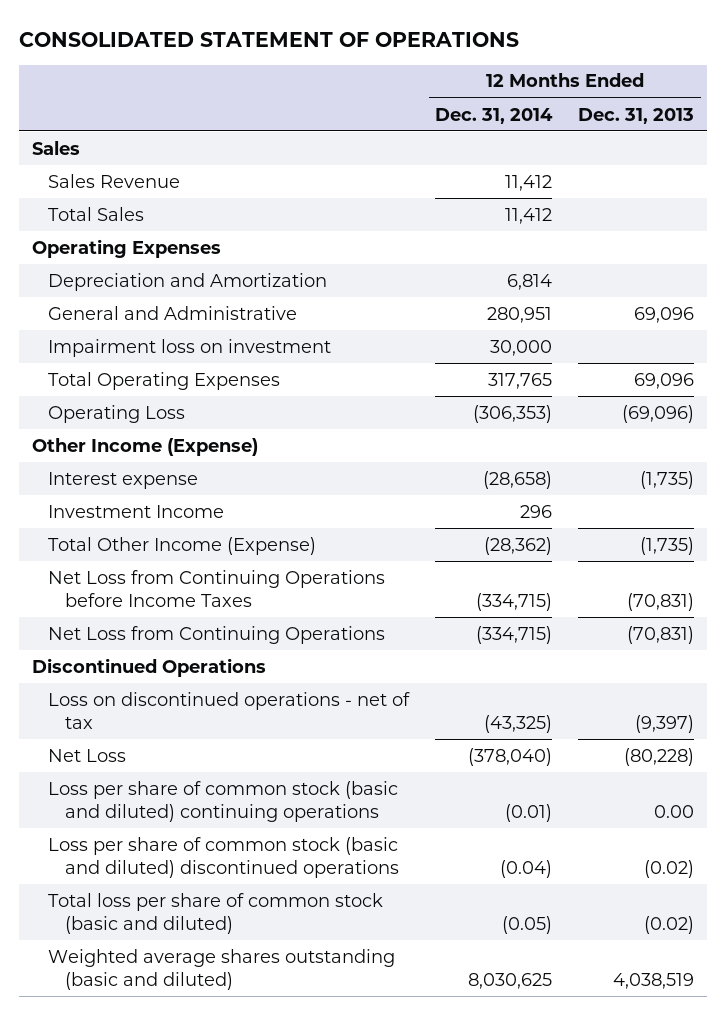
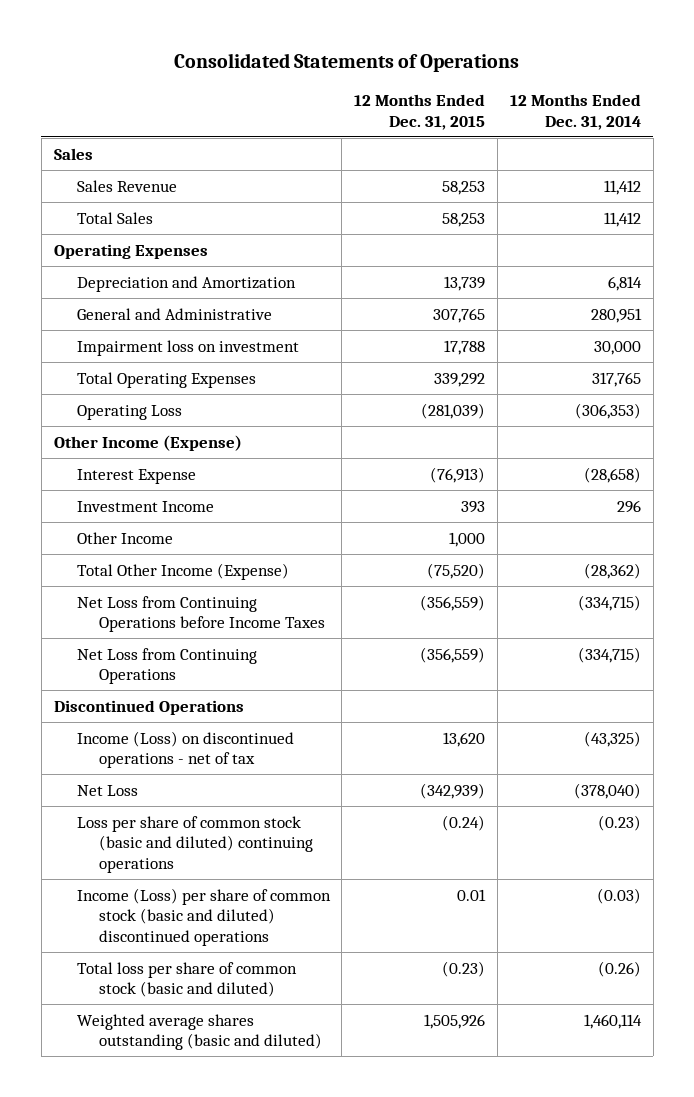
[18,31,519,47] CONSOLIDATED STATEMENT OF OPERATIONS -> [174,52,520,72] Consolidated Statements of Operations
[578,107,695,124] Dec. 31, 2013 -> none
none -> [354,94,486,130] 12 Months Ended Dec. 31, 2015
[48,471,199,489] Interest expense -> [76,468,196,484] Interest Expense
none -> [76,531,173,544] Other Income
[48,691,411,729] Loss on discontinued operations - net of tax -> [76,730,294,769] Income (Loss) on discontinued operations - net of tax
[505,803,553,822] (0.01) -> [597,814,641,831] (0.23)
[48,836,399,878] Loss per share of common stock (basic and diluted) discontinued operations -> [76,887,331,946] Income (Loss) per share of common stock (basic and diluted) discontinued operations
[500,859,553,878] (0.04) -> [596,887,641,904] (0.03)
[502,915,553,934] (0.05) -> [597,960,641,977] (0.26)
[468,972,553,989] 8,030,625 -> [583,1013,642,1029] 1,460,114

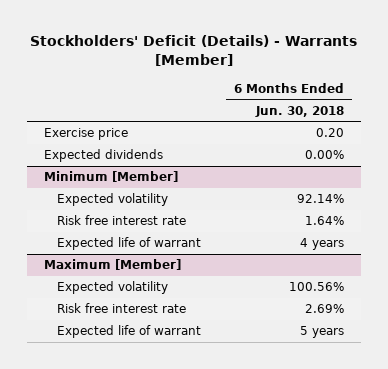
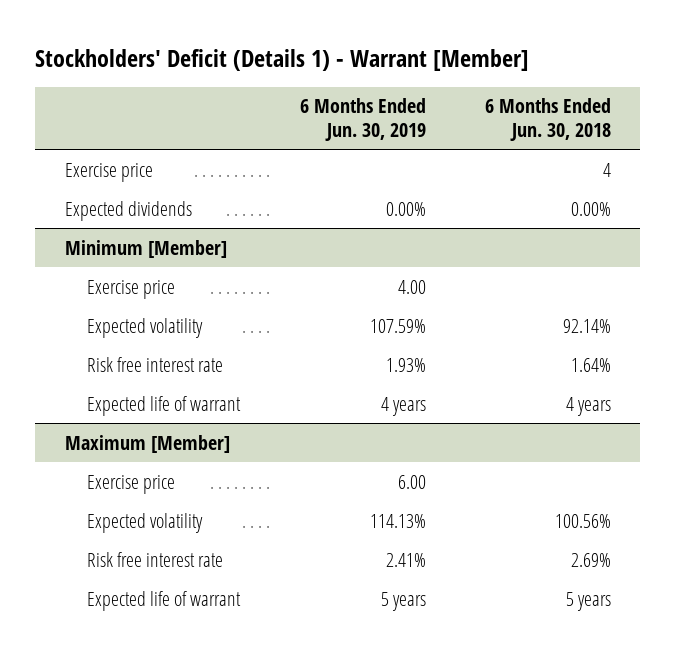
[29,35,357,66] Stockholders' Deficit (Details) - Warrants [Member] -> [35,48,530,71] Stockholders' Deficit (Details 1) - Warrant [Member]
none -> [299,98,426,141] 6 Months Ended Jun. 30, 2019
[316,128,345,138] 0.20 -> [602,162,611,177] 4
none -> [87,279,176,299] Exercise price
none -> [87,474,176,494] Exercise price

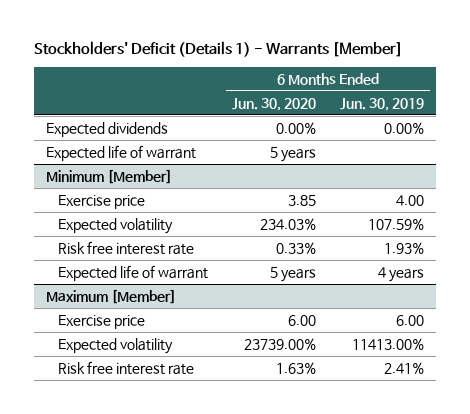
[35,48,530,71] Stockholders' Deficit (Details 1) - Warrant [Member] -> [33,41,403,58] Stockholders' Deficit (Details 1) - Warrants [Member]
[484,98,611,141] 6 Months Ended Jun. 30, 2018 -> none
none -> [232,97,317,111] Jun. 30, 2020
[64,162,153,182] Exercise price -> none
none -> [45,144,196,161] Expected life of warrant
[369,513,426,528] 114.13% -> [352,337,425,350] 11413.00%
[87,590,242,611] Expected life of warrant -> none

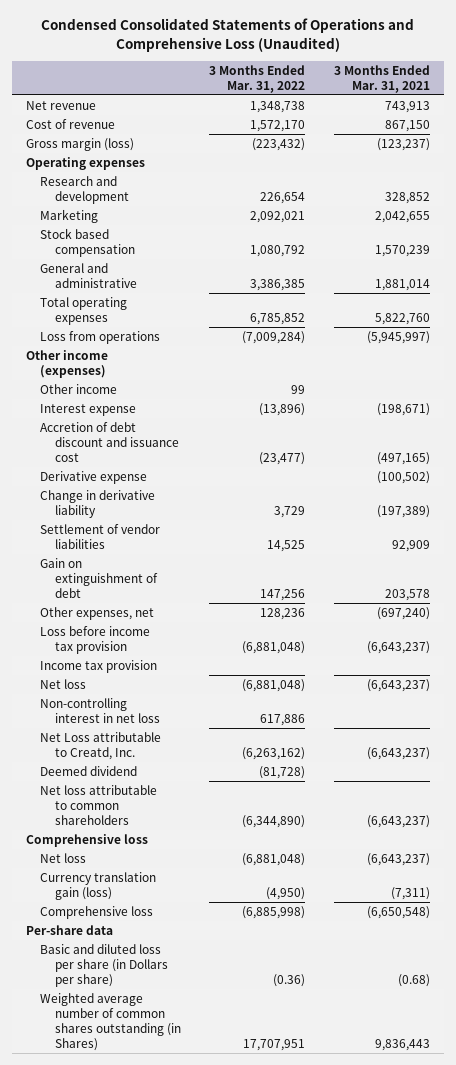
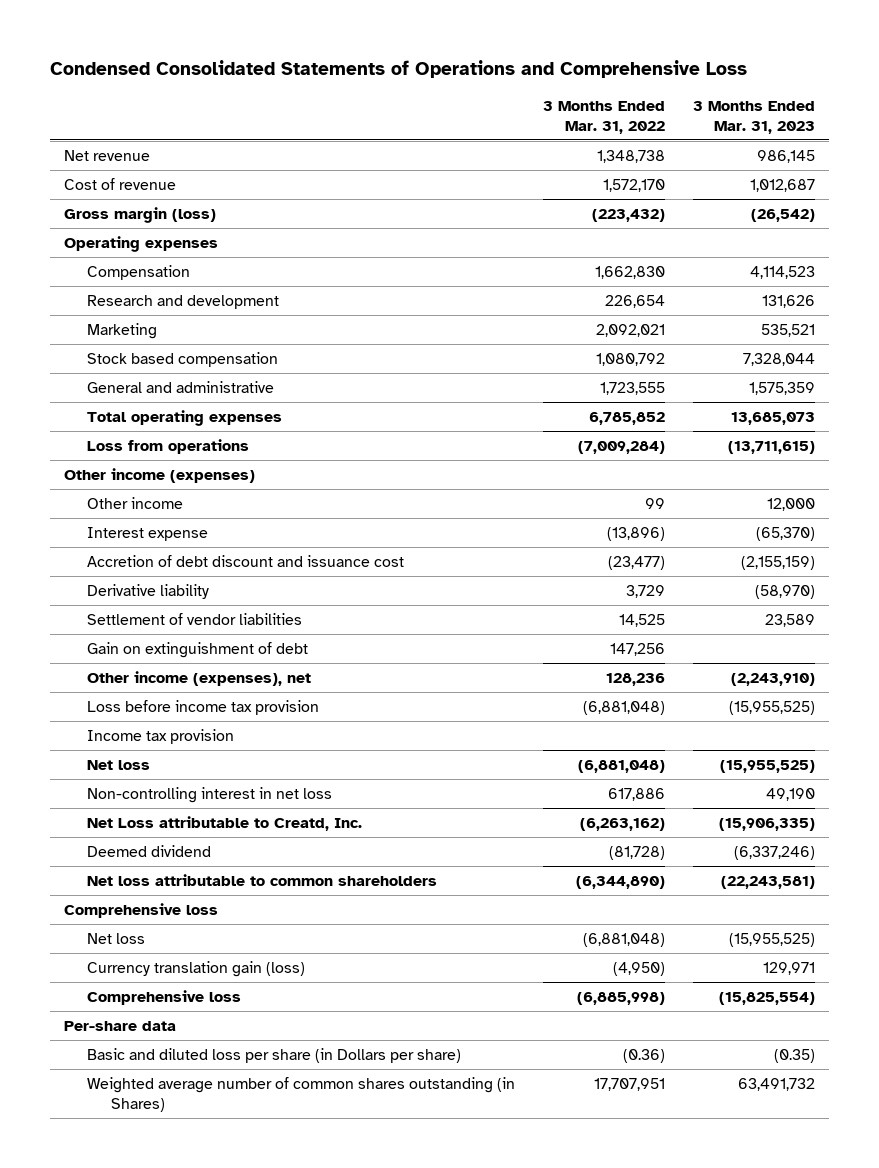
[40,18,414,52] Condensed Consolidated Statements of Operations and Comprehensive Loss (Unaudited) -> [49,59,747,78] Condensed Consolidated Statements of Operations and Comprehensive Loss
[333,64,430,93] 3 Months Ended Mar. 31, 2021 -> none
none -> [692,100,815,135] 3 Months Ended Mar. 31, 2023
none -> [87,264,191,280] Compensation
[250,278,306,291] 3,386,385 -> [599,381,665,395] 1,723,555
[40,470,148,484] Derivative expense -> none
[40,489,156,518] Change in derivative liability -> [87,583,210,599] Derivative liability
[40,606,155,620] Other expenses, net -> [87,670,312,686] Other income (expenses), net

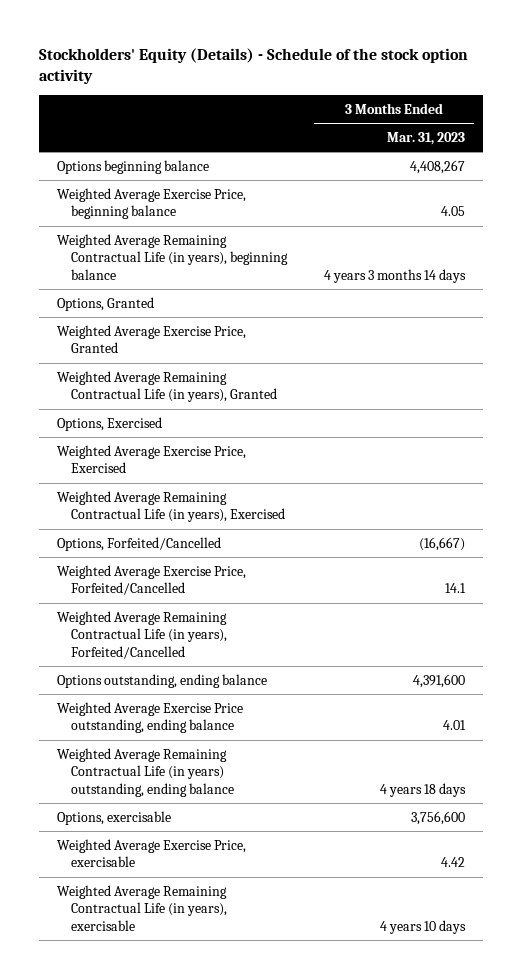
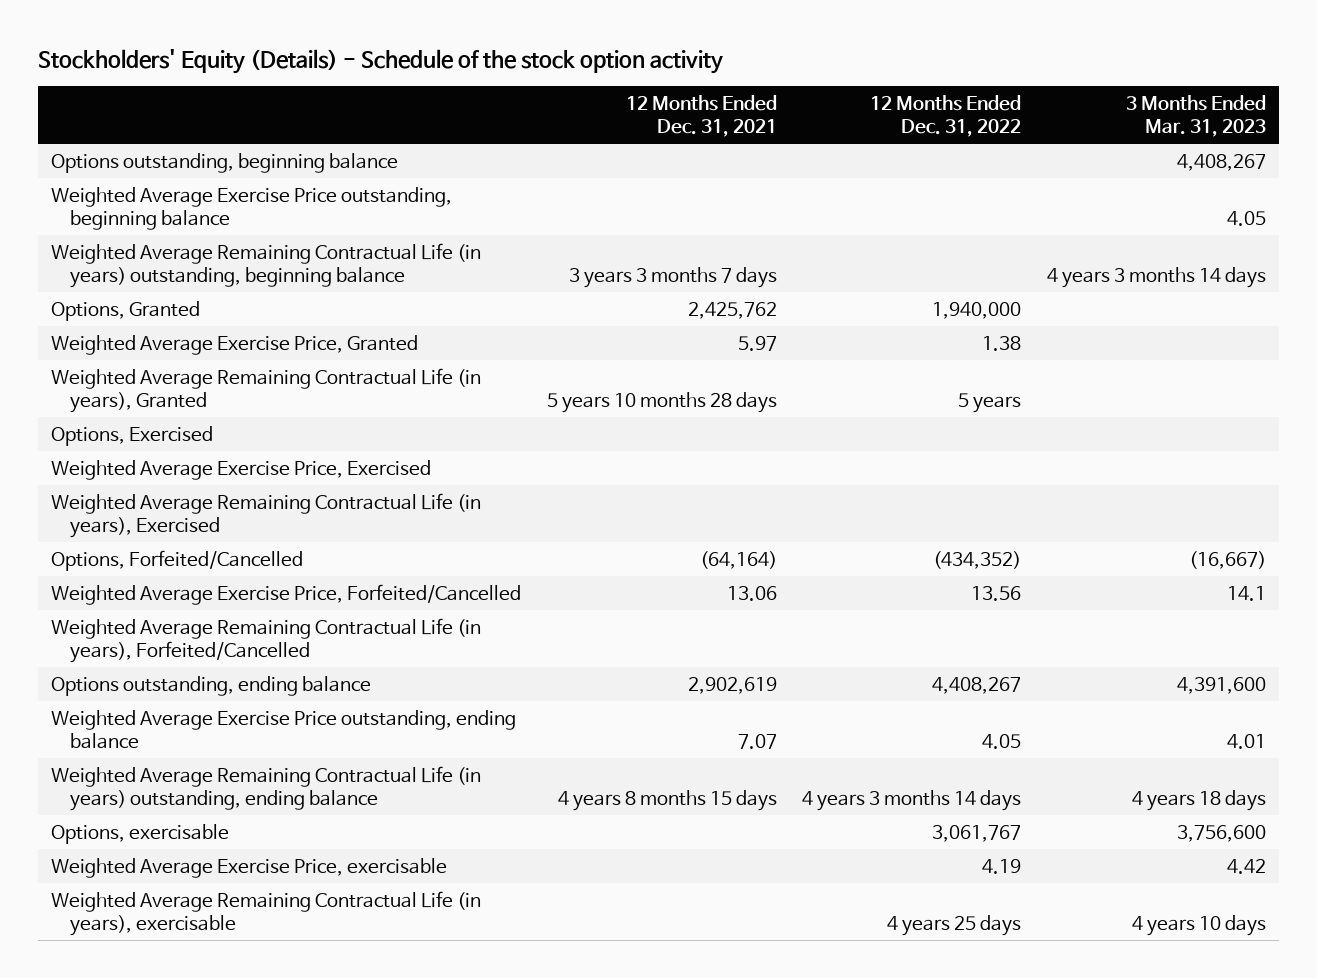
none -> [625,95,777,137] 12 Months Ended Dec. 31, 2021
none -> [870,95,1022,137] 12 Months Ended Dec. 31, 2022
[57,159,210,174] Options beginning balance -> [50,152,398,173] Options outstanding, beginning balance
[57,187,247,220] Weighted Average Exercise Price, beginning balance -> [50,186,452,230] Weighted Average Exercise Price outstanding, beginning balance
[57,233,288,280] Weighted Average Remaining Contractual Life (in years), beginning balance -> [50,242,481,288] Weighted Average Remaining Contractual Life (in years) outstanding, beginning balance

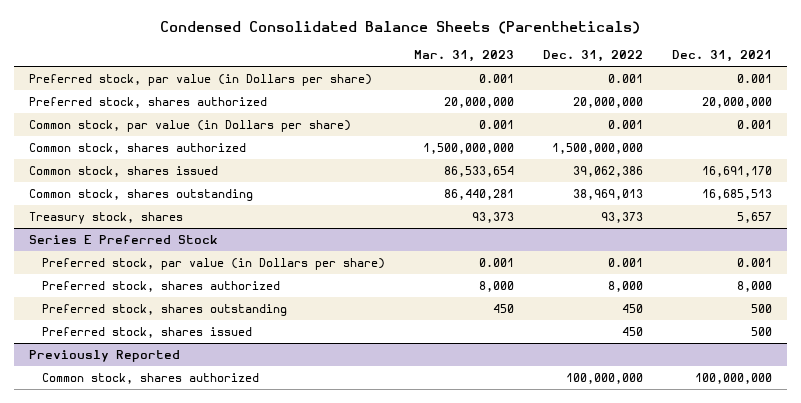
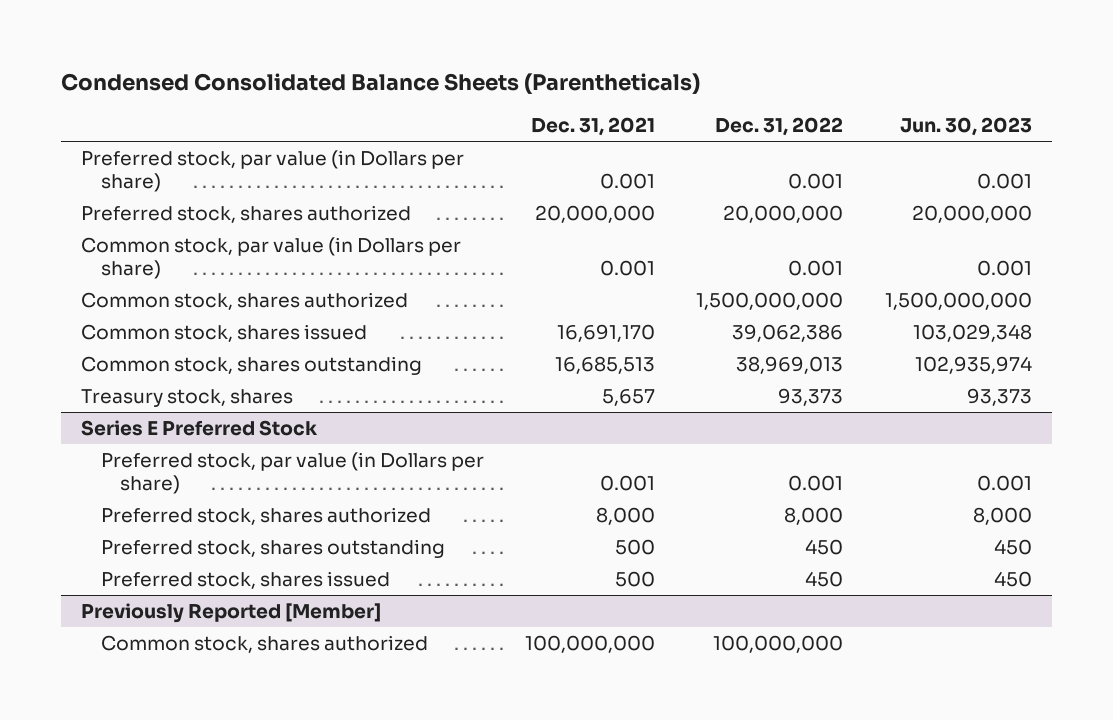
[414,50,515,63] Mar. 31, 2023 -> none
none -> [899,116,1032,136] Jun. 30, 2023
[28,349,180,362] Previously Reported -> [81,603,382,624] Previously Reported [Member]

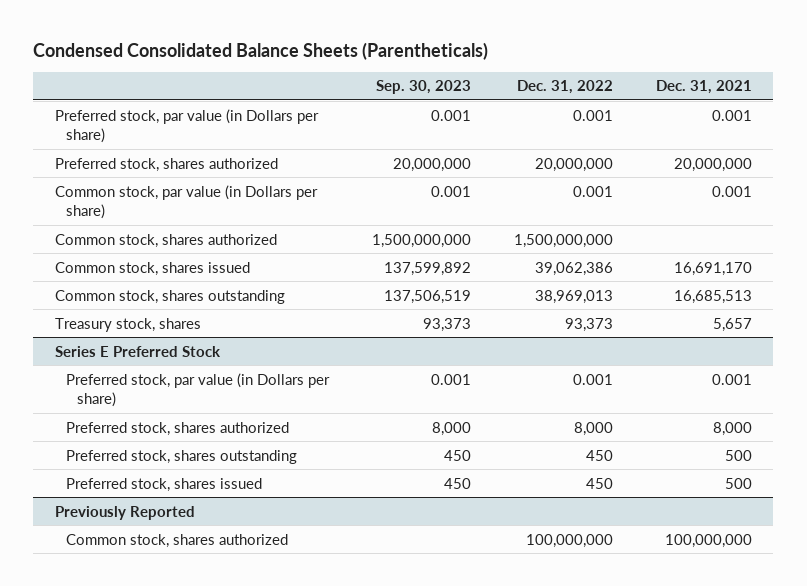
[899,116,1032,136] Jun. 30, 2023 -> none
none -> [375,80,471,95] Sep. 30, 2023
[81,603,382,624] Previously Reported [Member] -> [54,505,195,520] Previously Reported

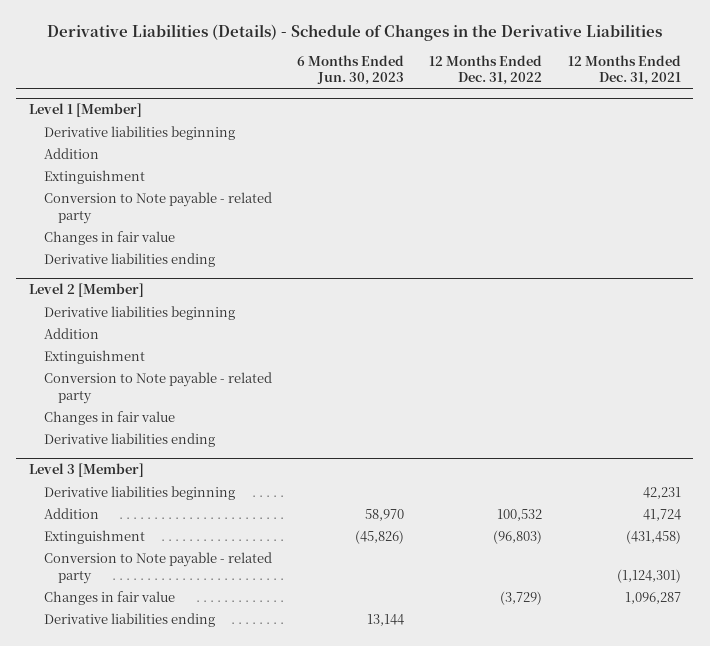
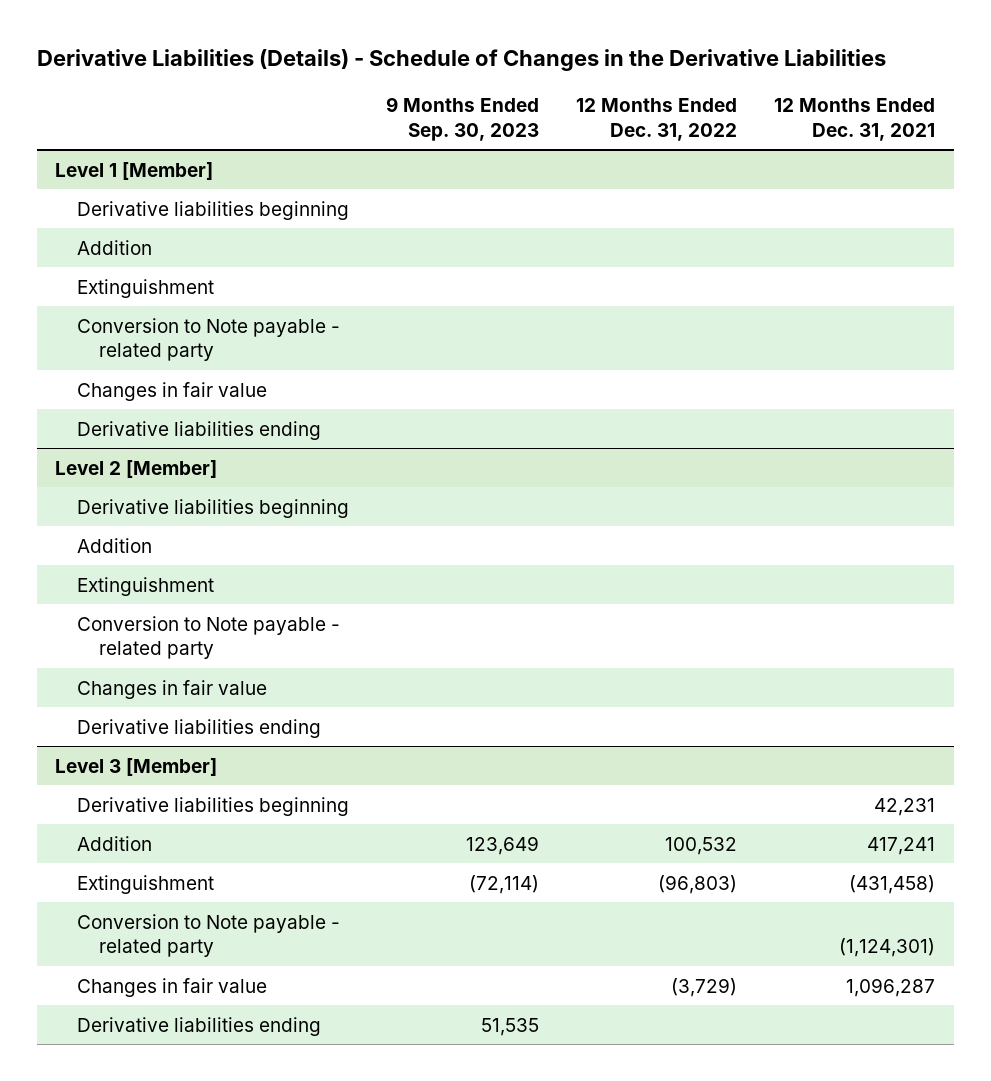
[297,54,405,86] 6 Months Ended Jun. 30, 2023 -> none
none -> [386,97,540,141] 9 Months Ended Sep. 30, 2023
[642,508,681,521] 41,724 -> [867,836,936,855] 417,241

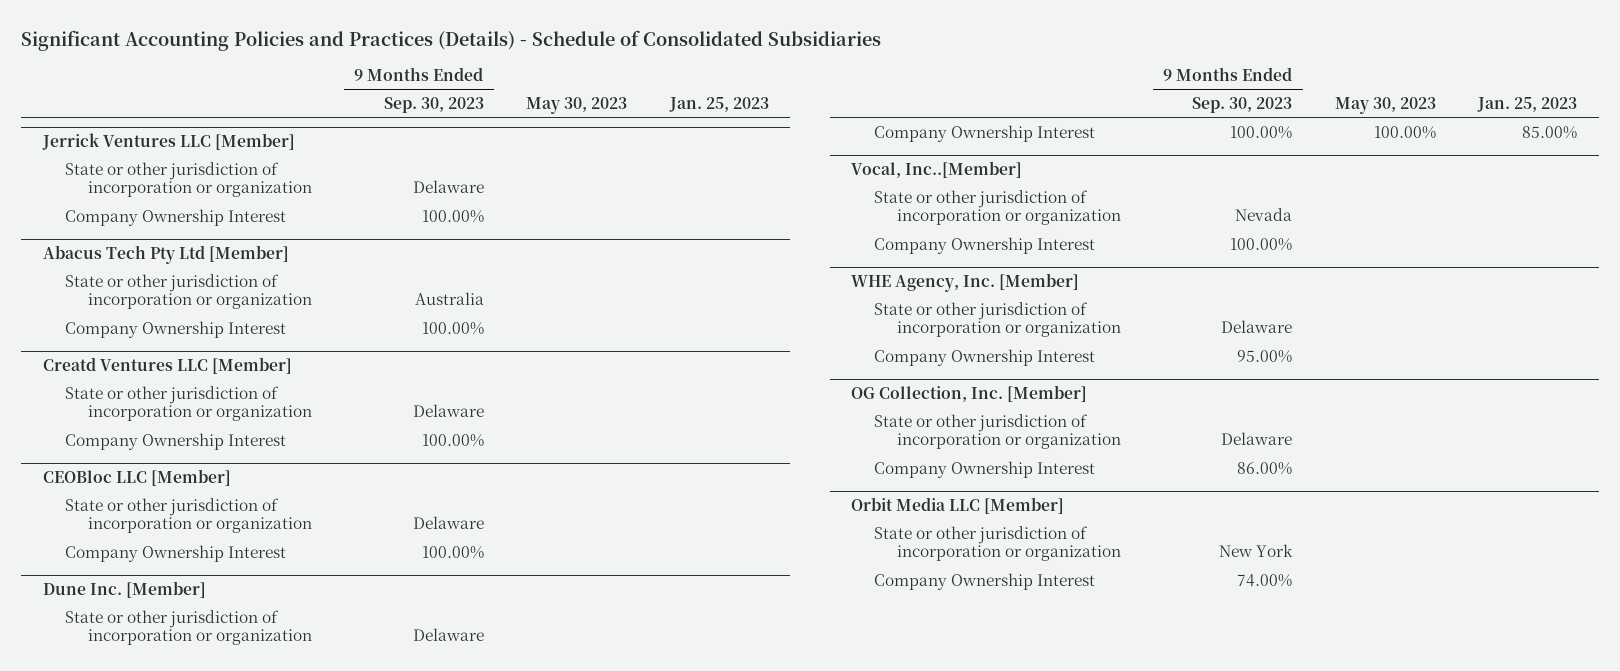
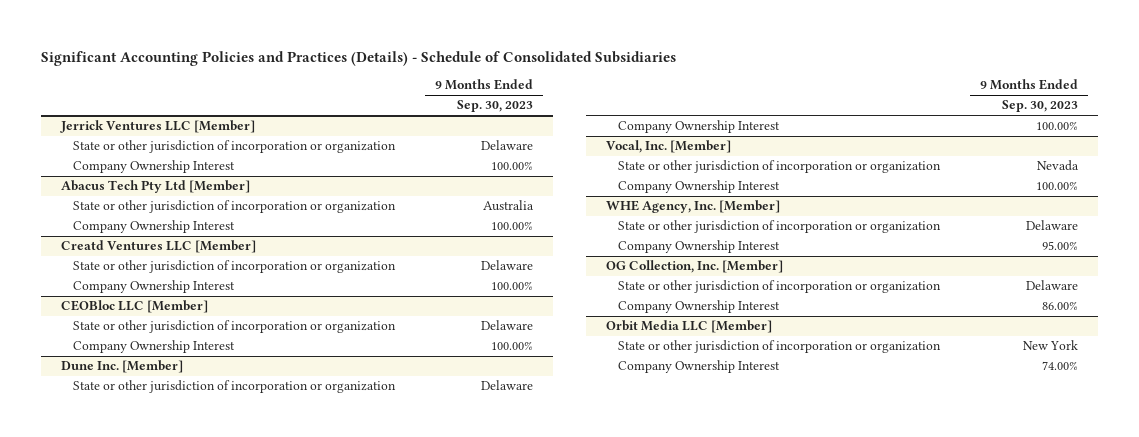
[526,97,628,115] May 30, 2023 -> none
[669,97,770,113] Jan. 25, 2023 -> none
[850,161,1022,179] Vocal, Inc..[Member] -> [606,140,732,154] Vocal, Inc. [Member]

